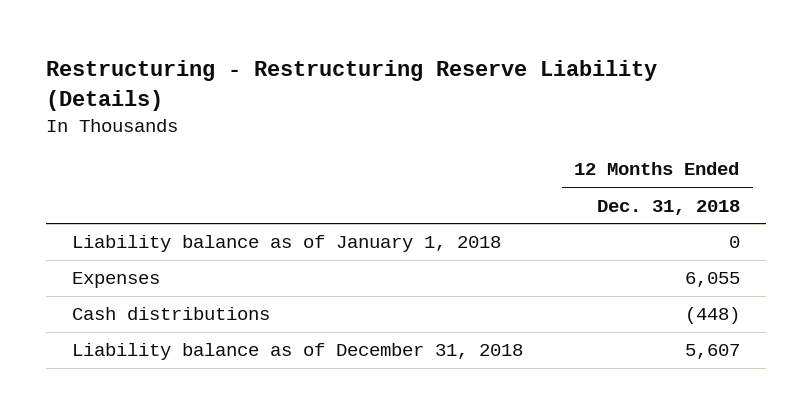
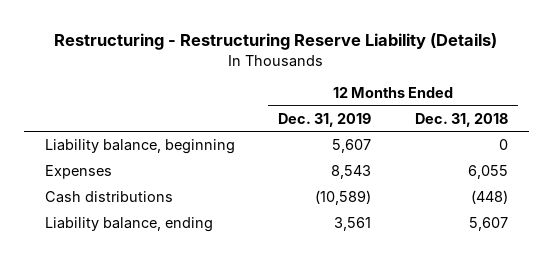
none -> [278,112,372,127] Dec. 31, 2019
[72,235,502,253] Liability balance as of January 1, 2018 -> [45,139,236,155] Liability balance, beginning
[72,343,524,361] Liability balance as of December 31, 2018 -> [45,217,214,233] Liability balance, ending

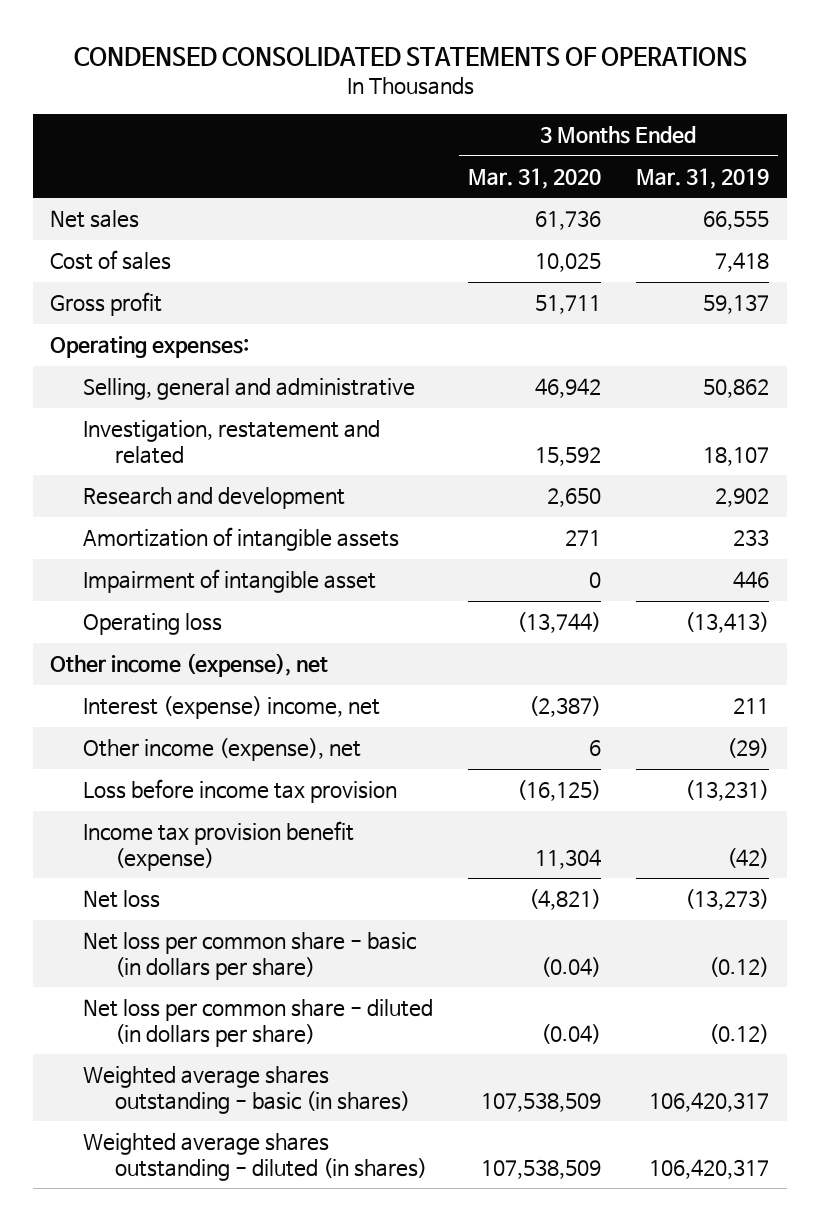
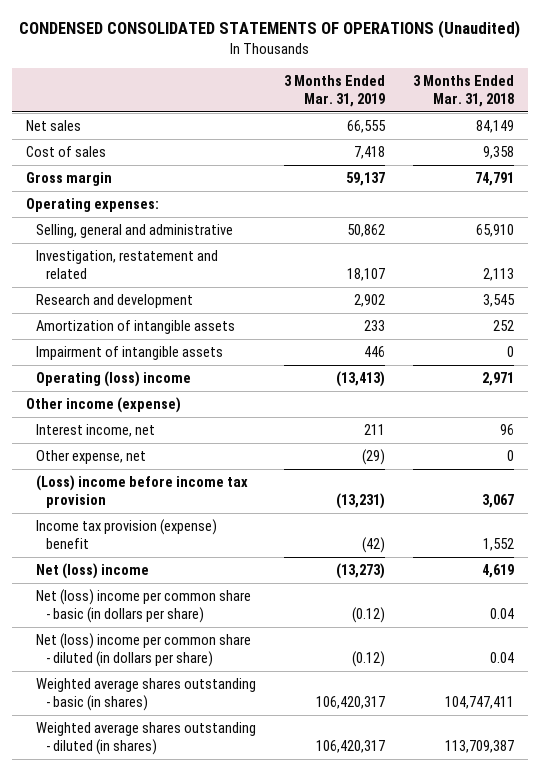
[73,47,747,67] CONDENSED CONSOLIDATED STATEMENTS OF OPERATIONS -> [18,20,520,39] CONDENSED CONSOLIDATED STATEMENTS OF OPERATIONS (Unaudited)
[467,168,601,190] Mar. 31, 2020 -> none
none -> [412,75,514,108] 3 Months Ended Mar. 31, 2018
[50,292,163,317] Gross profit -> [25,171,112,186] Gross margin
[82,569,376,594] Impairment of intangible asset -> [35,345,223,360] Impairment of intangible assets
[82,613,222,636] Operating loss -> [35,370,191,387] Operating (loss) income
[50,653,329,678] Other income (expense), net -> [25,396,181,413] Other income (expense)
[82,696,380,720] Interest (expense) income, net -> [35,423,155,437] Interest income, net
[82,738,361,762] Other income (expense), net -> [35,449,146,464] Other expense, net
[82,779,397,804] Loss before income tax provision -> [35,474,248,508] (Loss) income before income tax provision
[82,821,354,871] Income tax provision benefit (expense) -> [35,518,217,549] Income tax provision (expense) benefit
[82,890,160,909] Net loss -> [35,562,149,579] Net (loss) income
[82,932,416,980] Net loss per common share - basic (in dollars per share) -> [35,588,251,623] Net (loss) income per common share - basic (in dollars per share)
[82,999,433,1047] Net loss per common share - diluted (in dollars per share) -> [35,632,251,667] Net (loss) income per common share - diluted (in dollars per share)

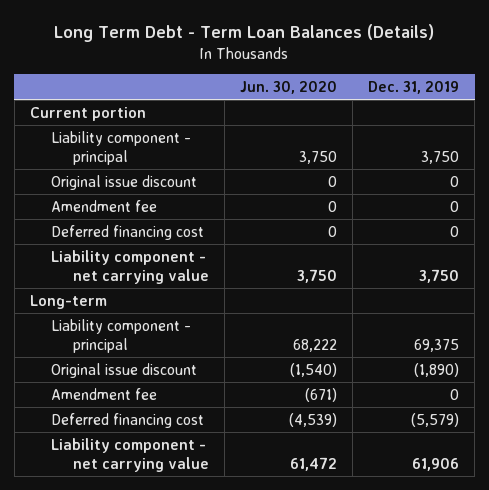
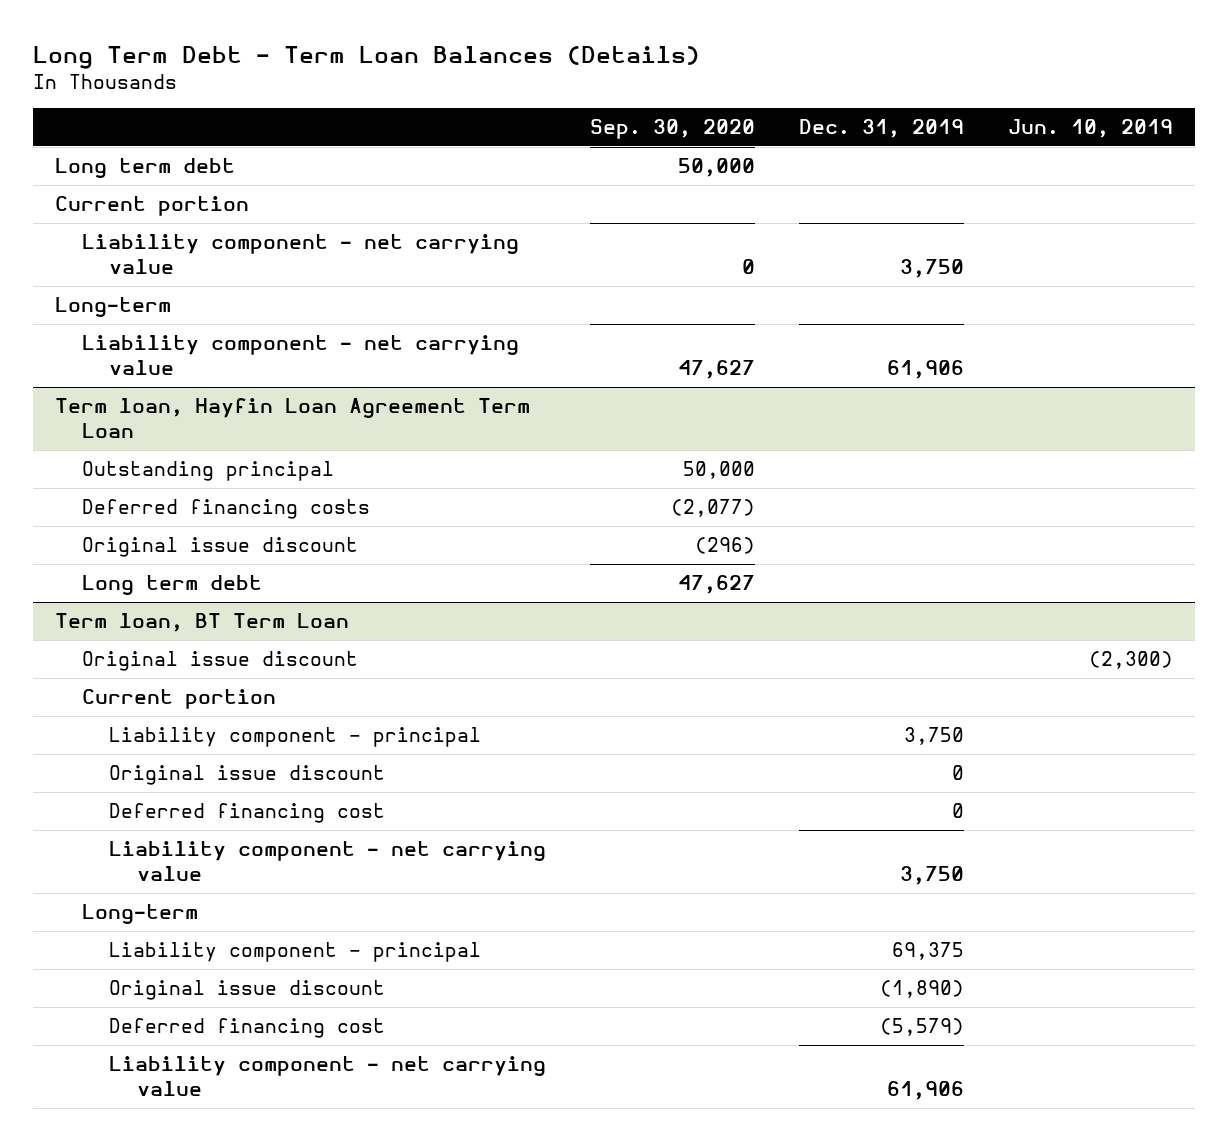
[239,80,337,94] Jun. 30, 2020 -> none
none -> [590,119,756,140] Sep. 30, 2020
none -> [1007,119,1173,139] Jun. 10, 2019
none -> [54,158,235,179] Long term debt
none -> [82,234,520,275] Liability component - net carrying value
none -> [54,297,171,318] Long-term
none -> [82,335,520,376] Liability component - net carrying value
none -> [54,398,530,439] Term loan, Hayfin Loan Agreement Term Loan
none -> [82,461,335,482] Outstanding principal
none -> [82,499,371,520] Deferred financing costs
none -> [82,537,359,558] Original issue discount
none -> [82,575,263,596] Long term debt
none -> [54,613,349,633] Term loan, BT Term Loan
none -> [82,651,359,672] Original issue discount
none -> [82,689,277,710] Current portion
[51,199,158,212] Amendment fee -> none
[51,387,158,400] Amendment fee -> none

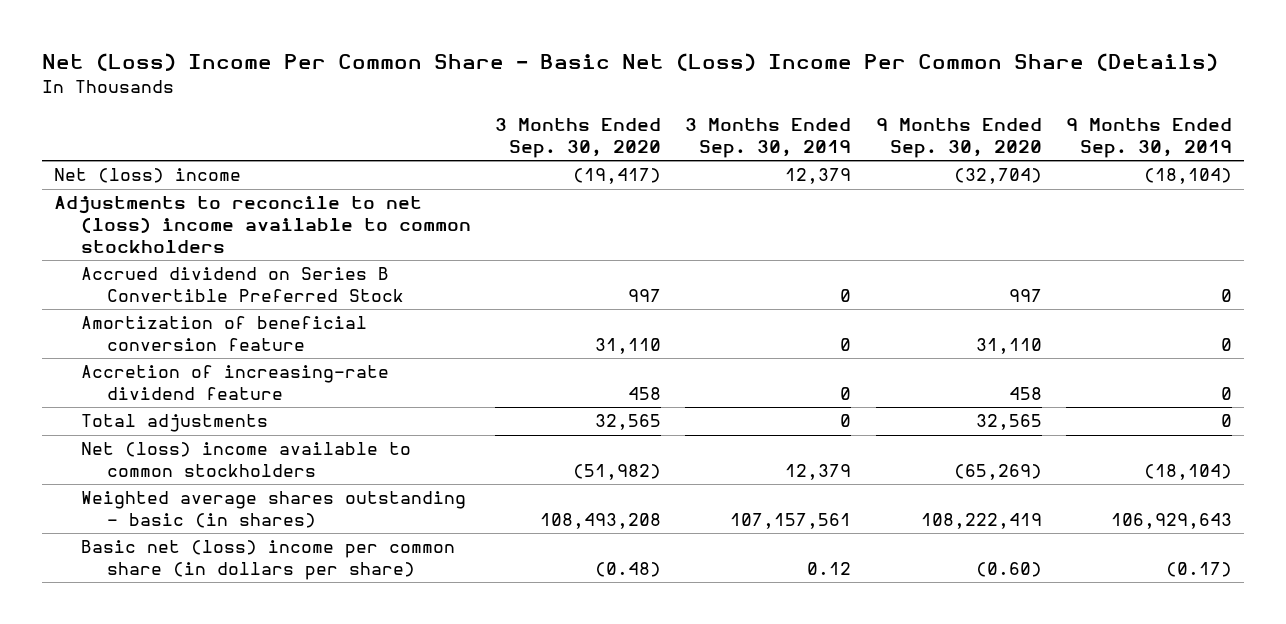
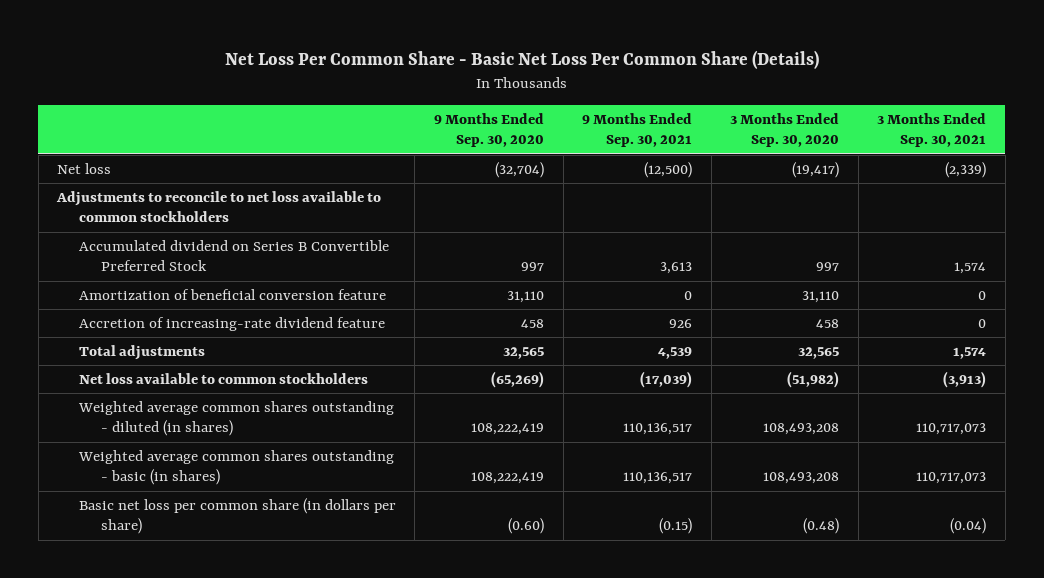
[42,53,1219,72] Net (Loss) Income Per Common Share - Basic Net (Loss) Income Per Common Share (Details) -> [224,49,819,69] Net Loss Per Common Share - Basic Net Loss Per Common Share (Details)
[685,118,852,158] 3 Months Ended Sep. 30, 2019 -> none
[1065,118,1232,158] 9 Months Ended Sep. 30, 2019 -> none
none -> [582,113,693,148] 9 Months Ended Sep. 30, 2021
none -> [877,113,987,148] 3 Months Ended Sep. 30, 2021
[54,168,242,184] Net (loss) income -> [57,163,112,175] Net loss
[54,196,471,253] Adjustments to reconcile to net (loss) income available to common stockholders -> [56,191,382,223] Adjustments to reconcile to net loss available to common stockholders
[80,267,405,303] Accrued dividend on Series B Convertible Preferred Stock -> [78,240,389,272] Accumulated dividend on Series B Convertible Preferred Stock
[80,442,411,478] Net (loss) income available to common stockholders -> [78,373,368,385] Net loss available to common stockholders
none -> [77,401,394,437] Weighted average common shares outstanding - diluted (in shares)
[80,491,466,529] Weighted average shares outstanding - basic (in shares) -> [77,450,394,486] Weighted average common shares outstanding - basic (in shares)
[80,540,455,581] Basic net (loss) income per common share (in dollars per share) -> [78,498,396,535] Basic net loss per common share (in dollars per share)

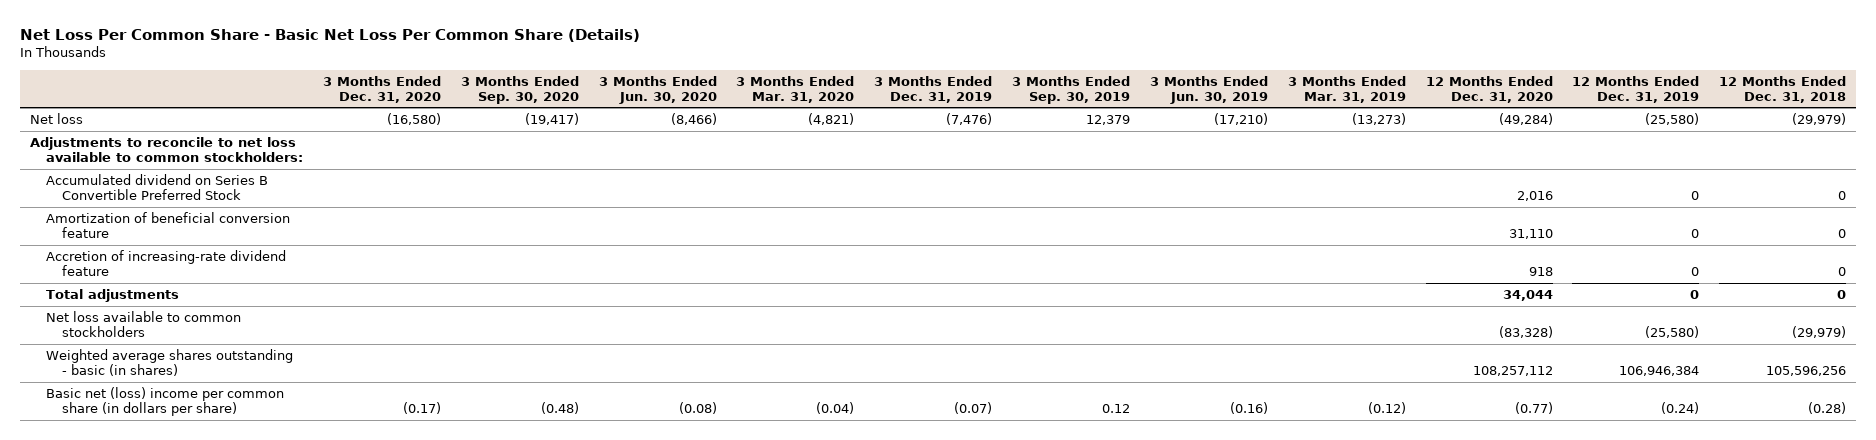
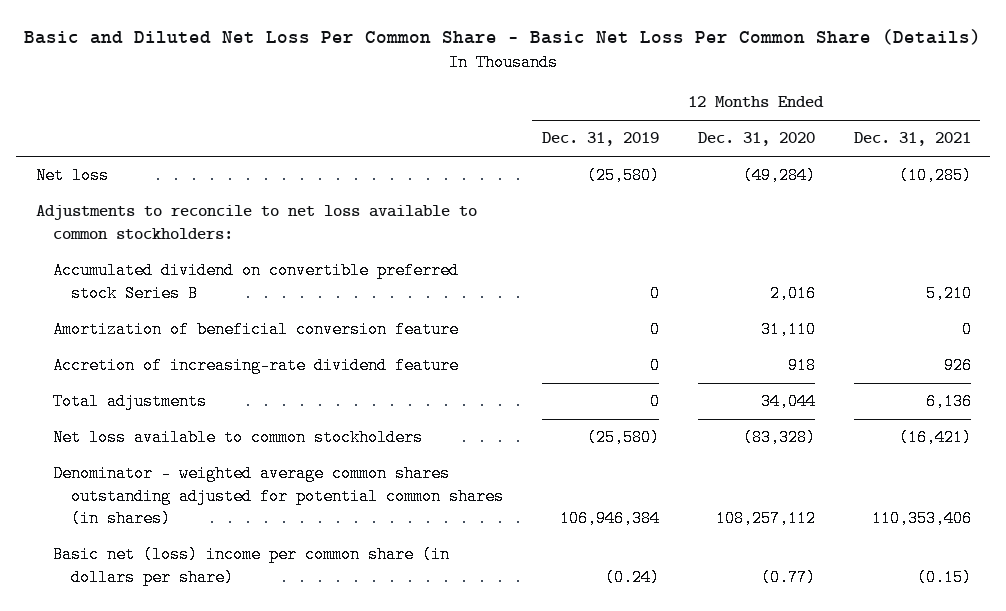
[20,28,641,42] Net Loss Per Common Share - Basic Net Loss Per Common Share (Details) -> [24,29,982,46] Basic and Diluted Net Loss Per Common Share - Basic Net Loss Per Common Share (Details)
[322,75,441,103] 3 Months Ended Dec. 31, 2020 -> none
[460,75,579,104] 3 Months Ended Sep. 30, 2020 -> none
[598,75,717,104] 3 Months Ended Jun. 30, 2020 -> none
[736,75,855,103] 3 Months Ended Mar. 31, 2020 -> none
[874,75,993,103] 3 Months Ended Dec. 31, 2019 -> none
[1012,75,1131,104] 3 Months Ended Sep. 30, 2019 -> none
[1149,75,1268,104] 3 Months Ended Jun. 30, 2019 -> none
[1287,75,1406,103] 3 Months Ended Mar. 31, 2019 -> none
[1719,75,1847,103] 12 Months Ended Dec. 31, 2018 -> none
none -> [853,132,971,147] Dec. 31, 2021
[46,173,269,201] Accumulated dividend on Series B Convertible Preferred Stock -> [53,262,460,302] Accumulated dividend on convertible preferred stock Series B
[46,348,294,377] Weighted average shares outstanding - basic (in shares) -> [53,465,505,528] Denominator - weighted average common shares outstanding adjusted for potential common shares (in shares)

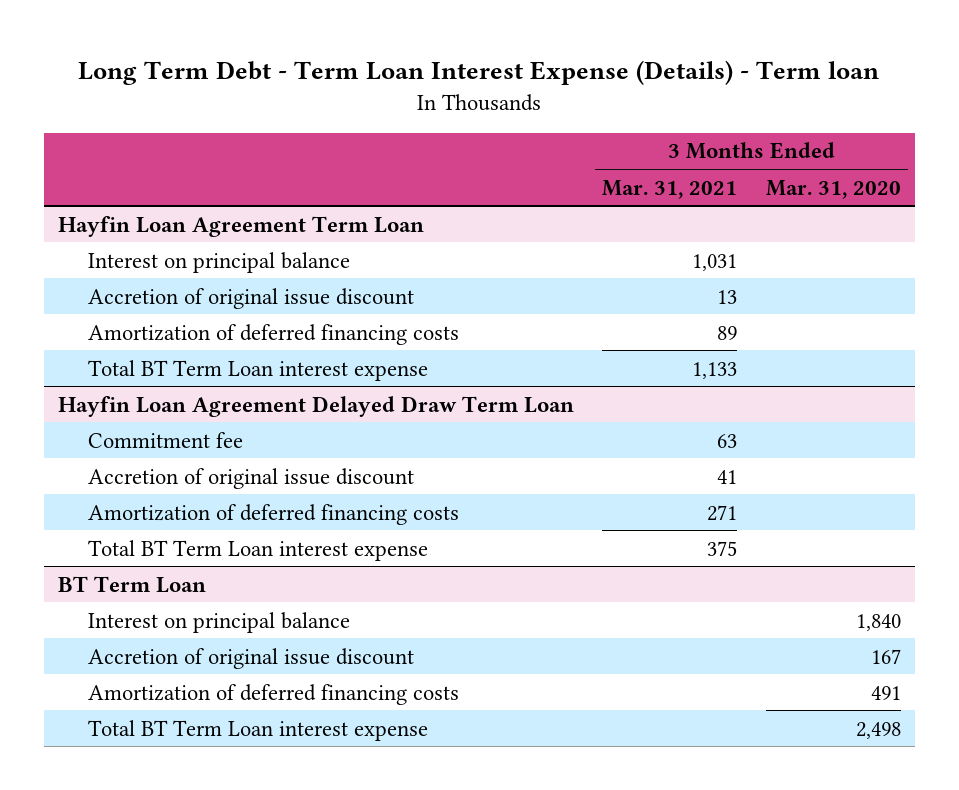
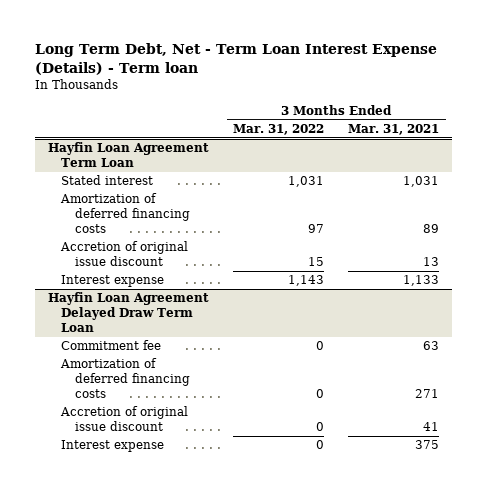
[78,60,880,86] Long Term Debt - Term Loan Interest Expense (Details) - Term loan -> [35,43,438,76] Long Term Debt, Net - Term Loan Interest Expense (Details) - Term loan
[765,179,901,199] Mar. 31, 2020 -> none
none -> [233,123,325,135] Mar. 31, 2022
[88,251,351,273] Interest on principal balance -> [61,175,154,186] Stated interest
[88,287,415,309] Accretion of original issue discount -> [60,241,189,267] Accretion of original issue discount
[88,359,429,381] Total BT Term Loan interest expense -> [61,275,165,288] Interest expense
[58,575,207,593] BT Term Loan -> none
[88,611,351,633] Interest on principal balance -> none
[88,647,415,669] Accretion of original issue discount -> none
[88,683,460,705] Amortization of deferred financing costs -> none
[88,719,429,741] Total BT Term Loan interest expense -> none
[88,467,415,489] Accretion of original issue discount -> [60,406,189,432] Accretion of original issue discount
[88,539,429,561] Total BT Term Loan interest expense -> [61,440,165,453] Interest expense

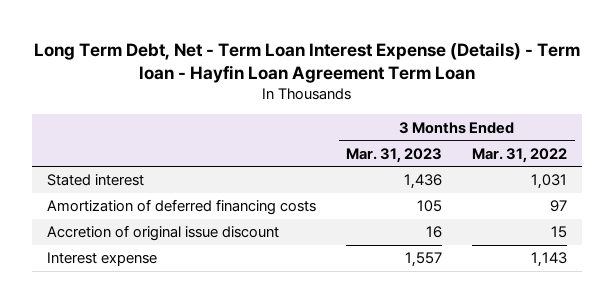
[35,43,438,76] Long Term Debt, Net - Term Loan Interest Expense (Details) - Term loan -> [34,41,581,83] Long Term Debt, Net - Term Loan Interest Expense (Details) - Term loan - Hayfin Loan Agreement Term Loan
[348,123,440,135] Mar. 31, 2021 -> none
none -> [346,147,443,163] Mar. 31, 2023
[47,142,209,168] Hayfin Loan Agreement Term Loan -> none
[47,292,209,333] Hayfin Loan Agreement Delayed Draw Term Loan -> none
[61,340,162,351] Commitment fee -> none
[60,358,191,399] Amortization of deferred financing costs -> none
[60,406,189,432] Accretion of original issue discount -> none
[61,440,165,453] Interest expense -> none

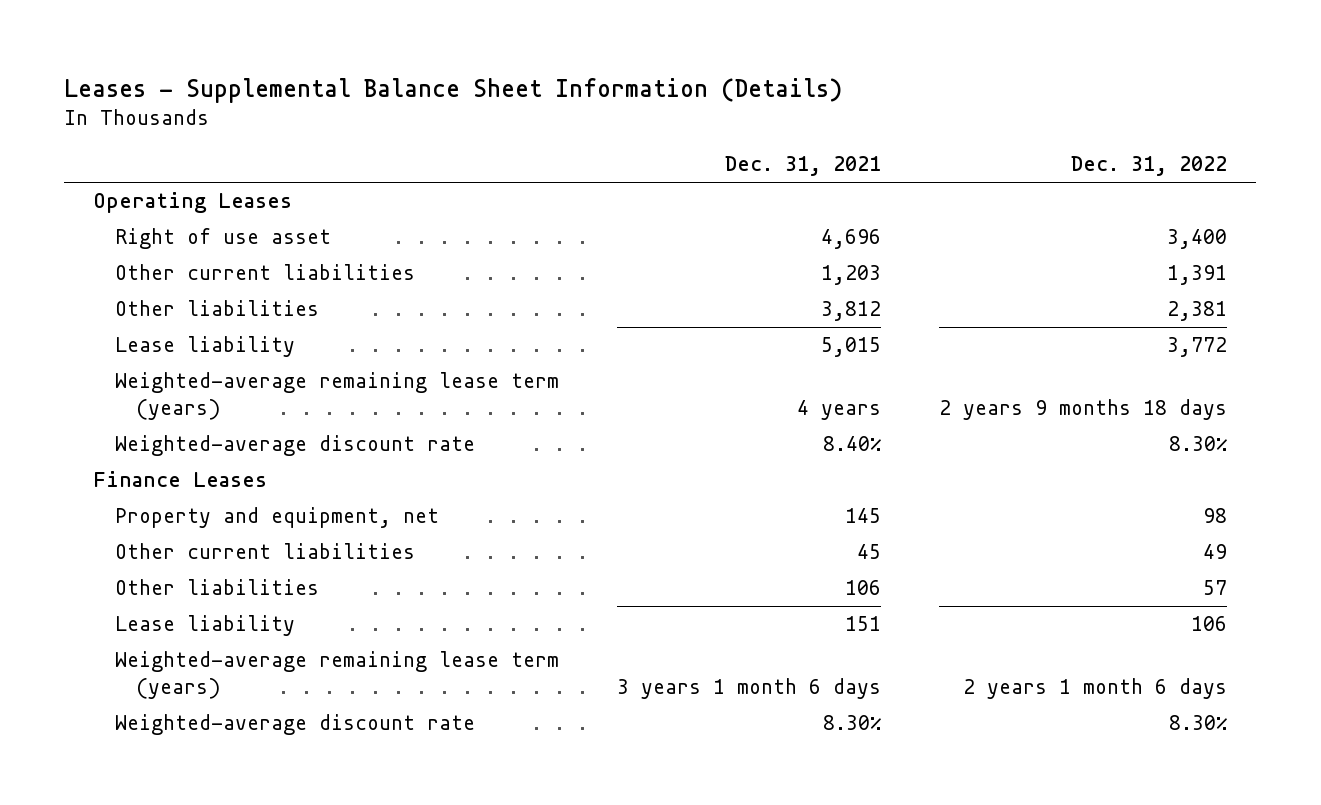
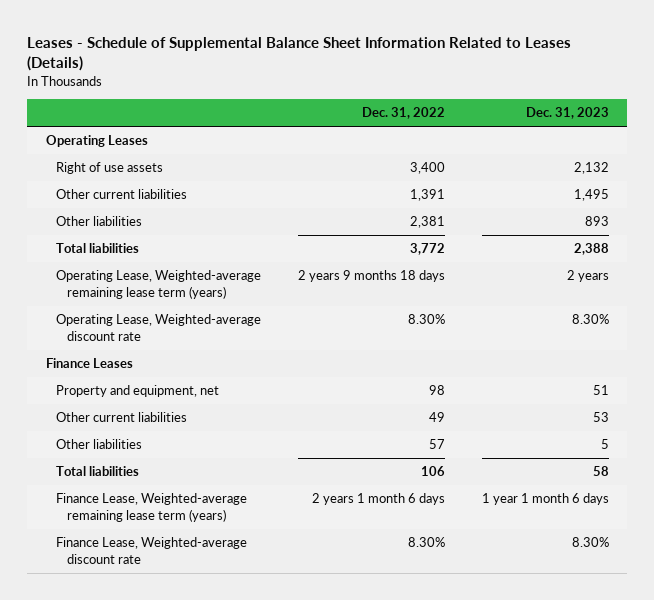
[64,77,843,103] Leases - Supplemental Balance Sheet Information (Details) -> [27,36,572,72] Leases - Schedule of Supplemental Balance Sheet Information Related to Leases (Details)
[725,156,882,177] Dec. 31, 2021 -> none
none -> [525,107,609,120] Dec. 31, 2023
[114,228,331,250] Right of use asset -> [56,162,164,175] Right of use assets
[114,336,295,358] Lease liability -> [56,243,140,254] Total liabilities
[114,372,559,420] Weighted-average remaining lease term (years) -> [56,270,262,300] Operating Lease, Weighted-average remaining lease term (years)
[114,435,475,457] Weighted-average discount rate -> [56,314,262,342] Operating Lease, Weighted-average discount rate
[114,615,295,637] Lease liability -> [56,466,140,477] Total liabilities
[114,651,559,699] Weighted-average remaining lease term (years) -> [56,493,248,523] Finance Lease, Weighted-average remaining lease term (years)
[114,714,475,736] Weighted-average discount rate -> [56,537,248,565] Finance Lease, Weighted-average discount rate

